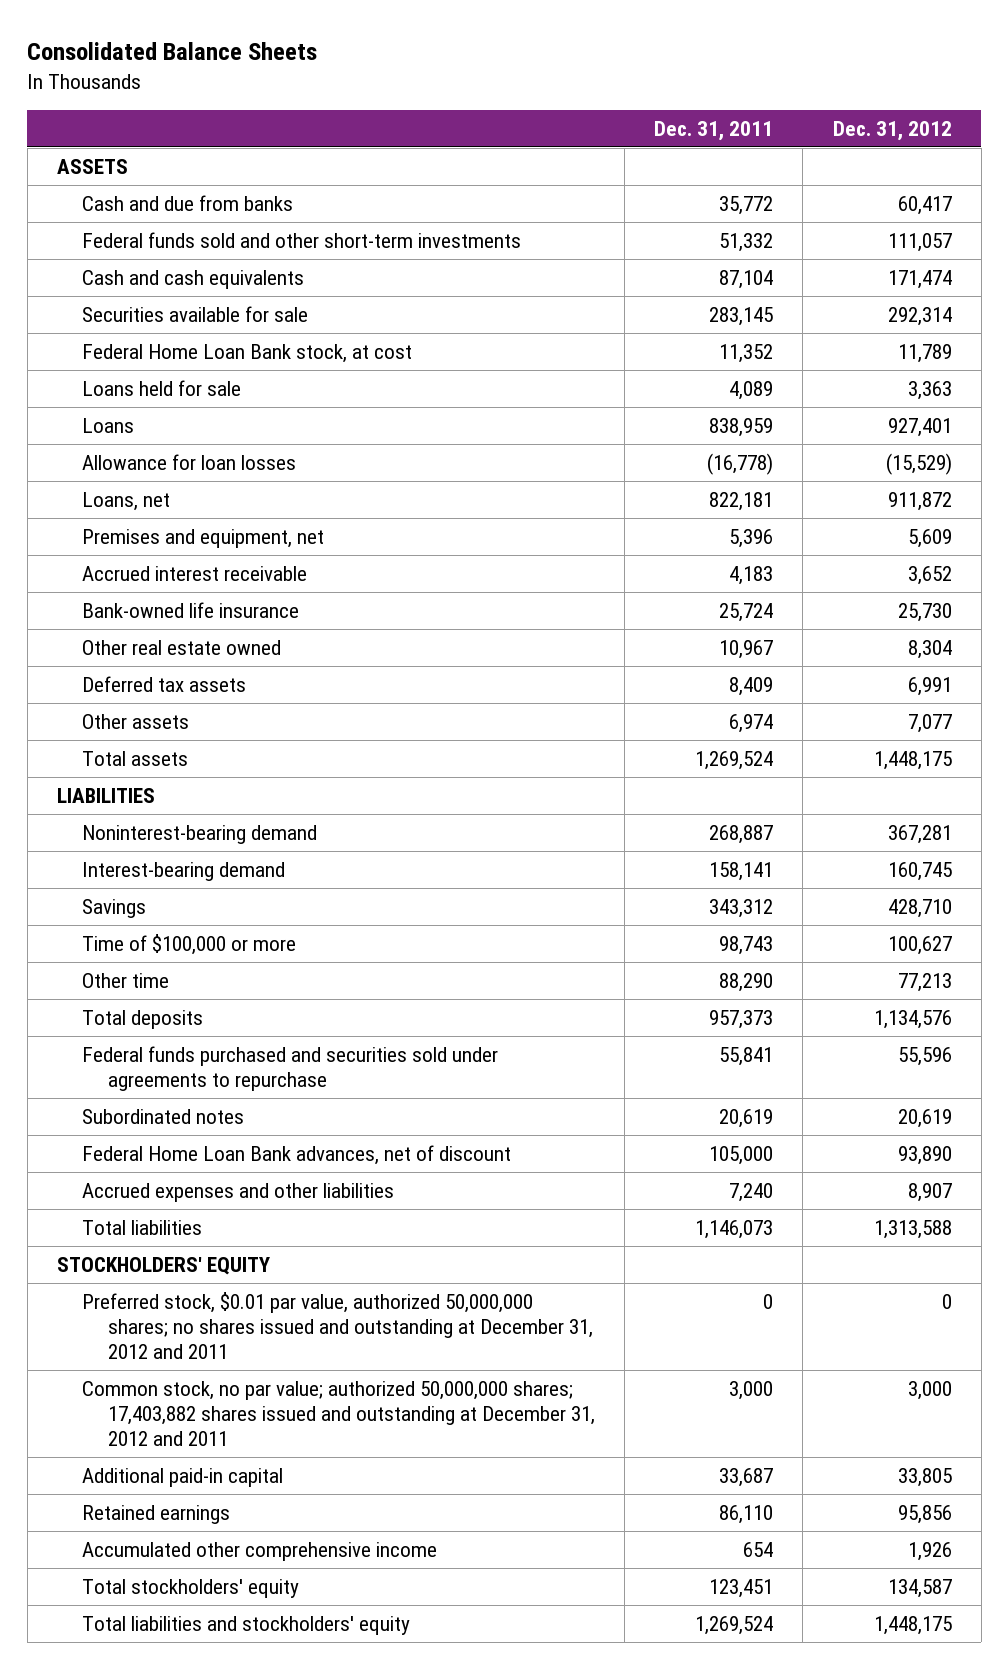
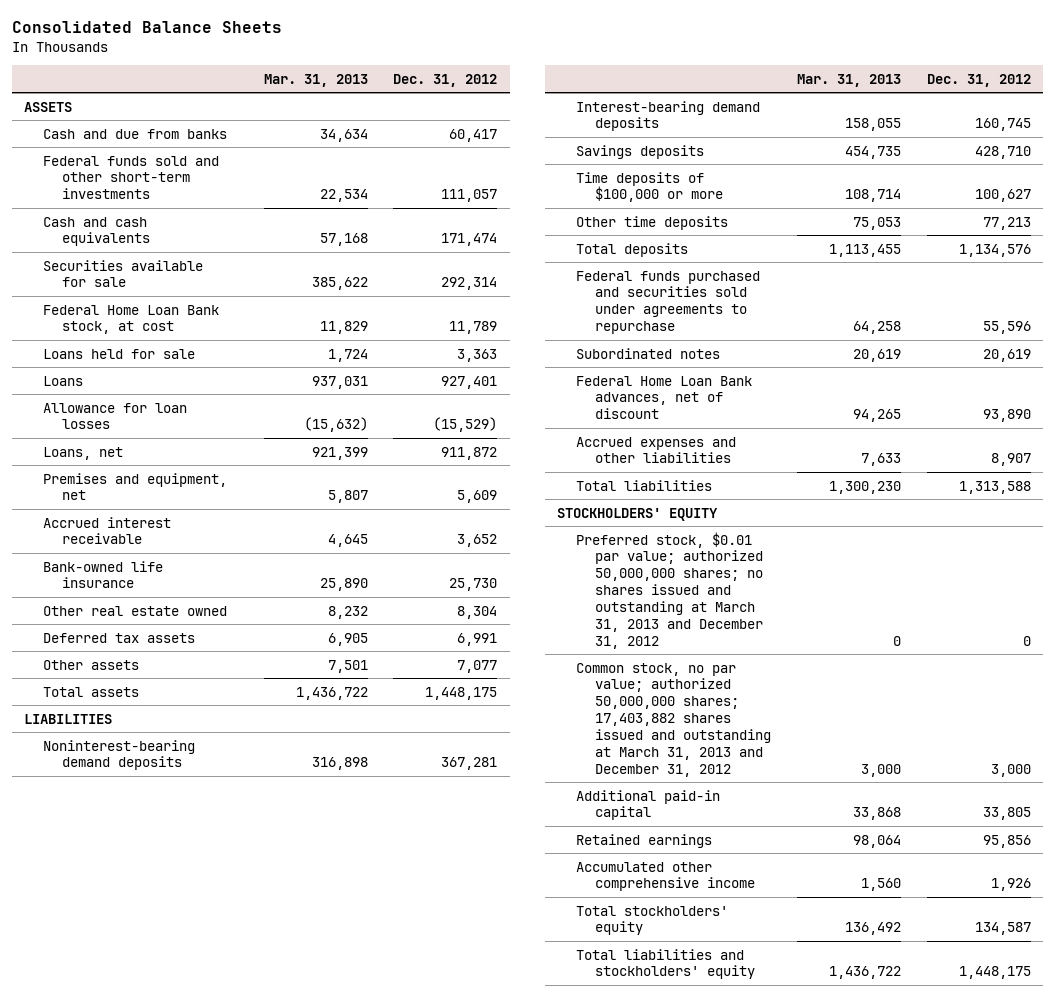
[654,120,774,141] Dec. 31, 2011 -> none
none -> [263,74,368,88] Mar. 31, 2013
[82,825,318,845] Noninterest-bearing demand -> [43,739,196,771] Noninterest-bearing demand deposits
[82,862,286,882] Interest-bearing demand -> [576,100,761,132] Interest-bearing demand deposits
[82,899,147,919] Savings -> [576,144,705,159] Savings deposits
[82,934,297,956] Time of $100,000 or more -> [576,171,724,203] Time deposits of $100,000 or more
[82,973,170,989] Other time -> [576,215,729,230] Other time deposits
[82,1292,593,1360] Preferred stock, $0.01 par value, authorized 50,000,000 shares; no shares issued and outstanding at December 31, 2012 and 2011 -> [576,531,764,649] Preferred stock, $0.01 par value; authorized 50,000,000 shares; no shares issued and outstanding at March 31, 2013 and December 31, 2012
[82,1381,595,1447] Common stock, no par value; authorized 50,000,000 shares; 17,403,882 shares issued and outstanding at December 31, 2012 and 2011 -> [576,662,772,777] Common stock, no par value; authorized 50,000,000 shares; 17,403,882 shares issued and outstanding at March 31, 2013 and December 31, 2012

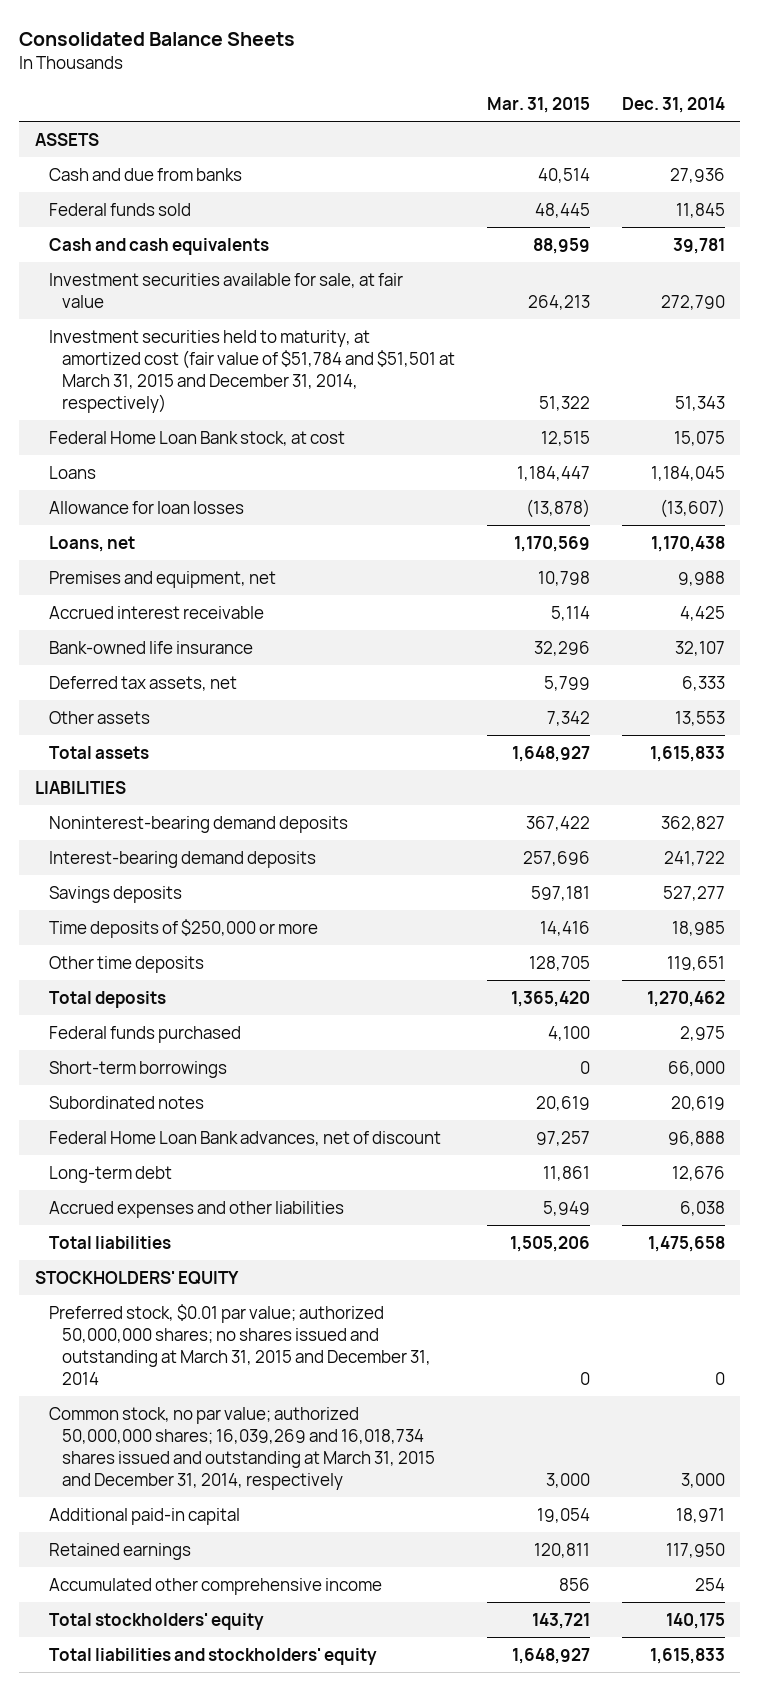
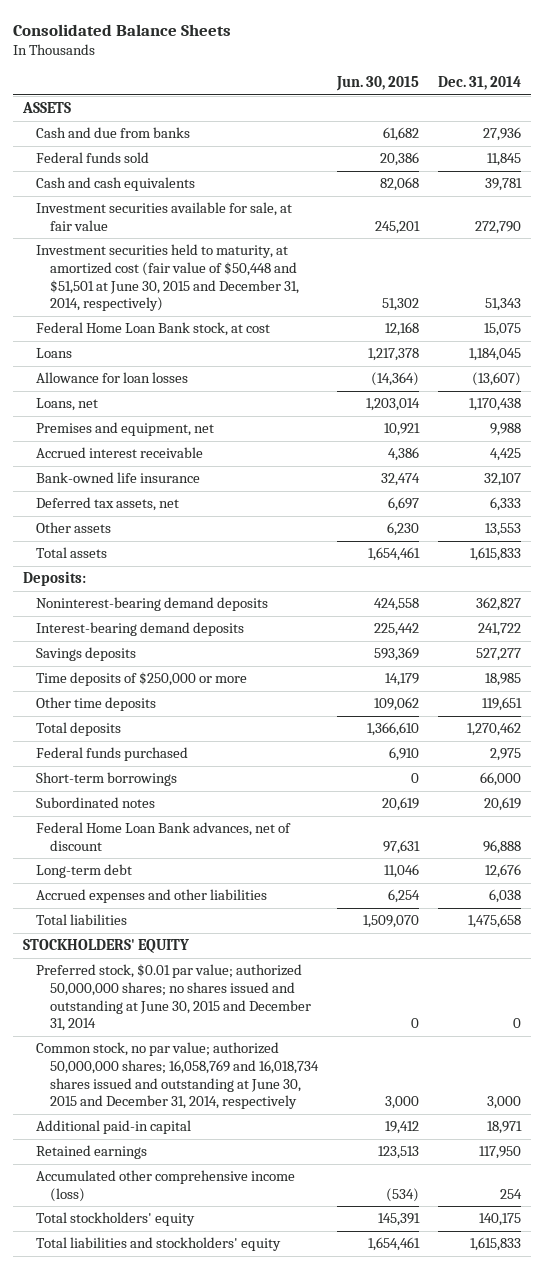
[486,96,590,113] Mar. 31, 2015 -> none
none -> [335,76,419,92] Jun. 30, 2015
[48,329,456,413] Investment securities held to maturity, at amortized cost (fair value of $51,784 and $51,501 at March 31, 2015 and December 31, 2014, respectively) -> [36,244,299,312] Investment securities held to maturity, at amortized cost (fair value of $50,448 and $51,501 at June 30, 2015 and December 31, 2014, respectively)
[34,780,126,794] LIABILITIES -> none
none -> [22,571,86,587] Deposits:
[48,1303,432,1385] Preferred stock, $0.01 par value; authorized 50,000,000 shares; no shares issued and outstanding at March 31, 2015 and December 31, 2014 -> [36,964,311,1032] Preferred stock, $0.01 par value; authorized 50,000,000 shares; no shares issued and outstanding at June 30, 2015 and December 31, 2014
[48,1406,436,1490] Common stock, no par value; authorized 50,000,000 shares; 16,039,269 and 16,018,734 shares issued and outstanding at March 31, 2015 and December 31, 2014, respectively -> [36,1042,319,1110] Common stock, no par value; authorized 50,000,000 shares; 16,058,769 and 16,018,734 shares issued and outstanding at June 30, 2015 and December 31, 2014, respectively
[48,1577,382,1595] Accumulated other comprehensive income -> [36,1170,296,1203] Accumulated other comprehensive income (loss)

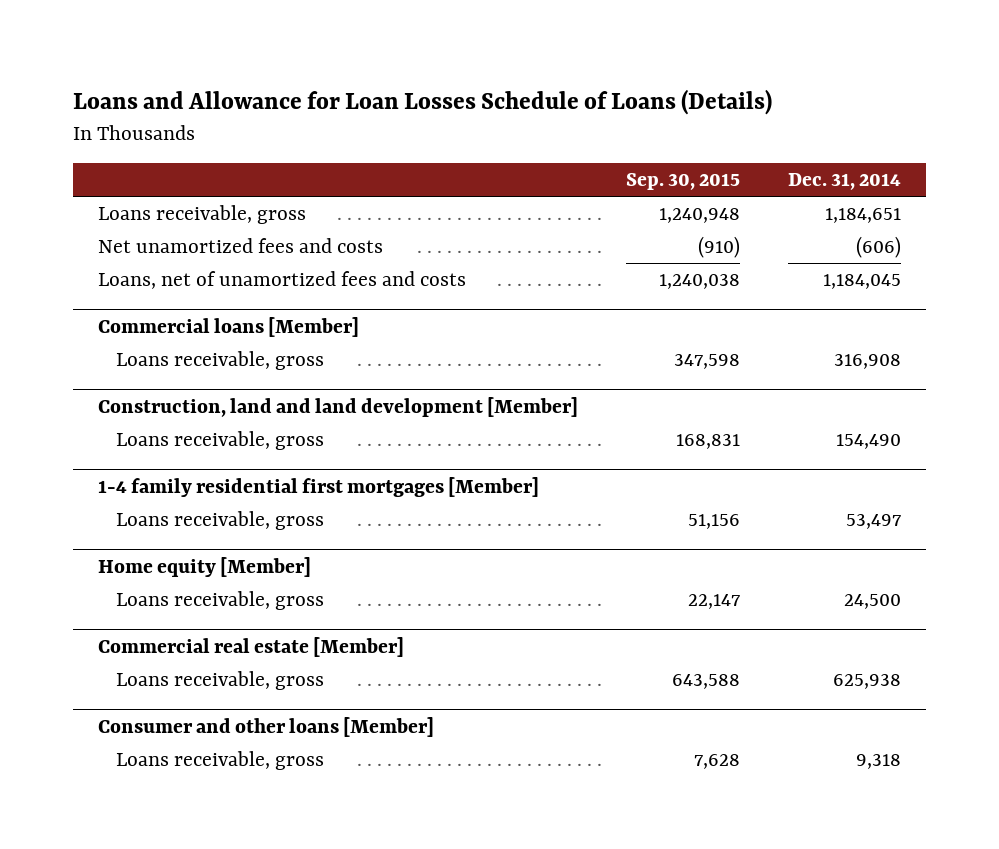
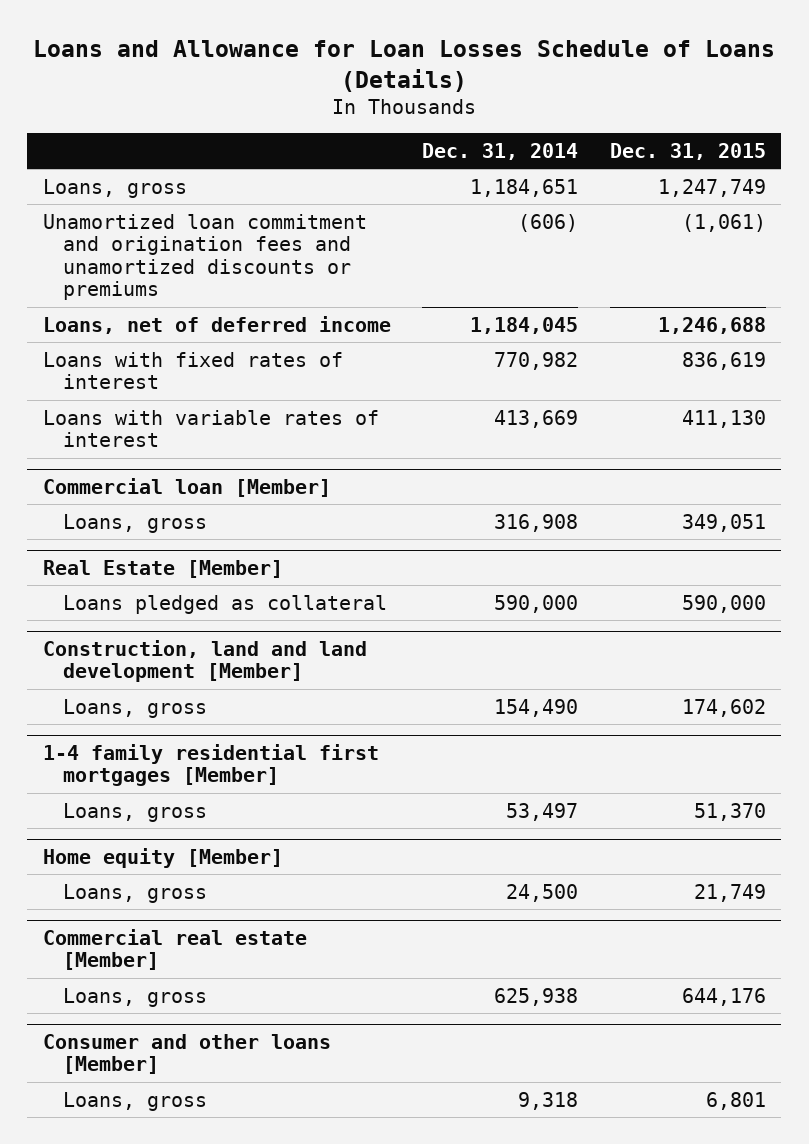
[625,173,740,191] Sep. 30, 2015 -> none
none -> [609,142,766,160] Dec. 31, 2015
[97,205,306,225] Loans receivable, gross -> [42,178,187,198] Loans, gross
[97,238,383,254] Net unamortized fees and costs -> [42,213,367,301] Unamortized loan commitment and origination fees and unamortized discounts or premiums
[97,271,466,290] Loans, net of unamortized fees and costs -> [42,315,391,334] Loans, net of deferred income
none -> [42,351,343,390] Loans with fixed rates of interest
none -> [42,409,379,448] Loans with variable rates of interest
[97,316,359,337] Commercial loans [Member] -> [42,477,331,497] Commercial loan [Member]
[115,351,324,371] Loans receivable, gross -> [63,513,208,533] Loans, gross
none -> [42,559,283,578] Real Estate [Member]
none -> [63,594,388,614] Loans pledged as collateral
[115,431,324,451] Loans receivable, gross -> [63,698,208,718] Loans, gross
[115,511,324,531] Loans receivable, gross -> [63,802,208,822] Loans, gross
[115,591,324,611] Loans receivable, gross -> [63,883,208,903] Loans, gross
[115,671,324,691] Loans receivable, gross -> [63,987,208,1007] Loans, gross
[115,751,324,771] Loans receivable, gross -> [63,1091,208,1111] Loans, gross

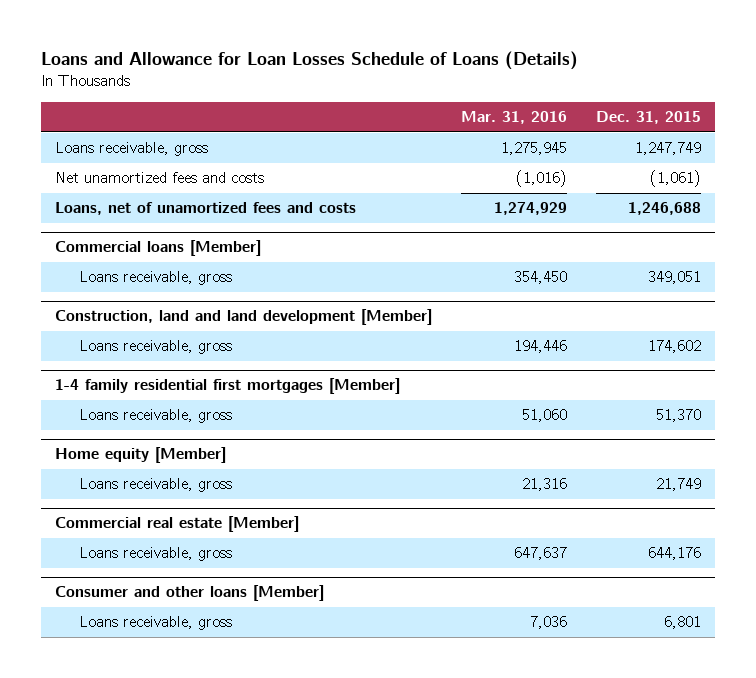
[422,142,579,160] Dec. 31, 2014 -> none
none -> [460,111,567,125] Mar. 31, 2016
[42,351,343,390] Loans with fixed rates of interest -> none
[42,409,379,448] Loans with variable rates of interest -> none
[42,559,283,578] Real Estate [Member] -> none
[63,594,388,614] Loans pledged as collateral -> none
[42,178,187,198] Loans, gross -> [55,142,209,157] Loans receivable, gross
[42,213,367,301] Unamortized loan commitment and origination fees and unamortized discounts or premiums -> [55,172,265,184] Net unamortized fees and costs
[42,315,391,334] Loans, net of deferred income -> [55,202,357,216] Loans, net of unamortized fees and costs
[42,477,331,497] Commercial loan [Member] -> [55,240,262,257] Commercial loans [Member]
[63,513,208,533] Loans, gross -> [78,271,232,286] Loans receivable, gross
[63,698,208,718] Loans, gross -> [78,340,232,355] Loans receivable, gross
[63,802,208,822] Loans, gross -> [78,409,232,424] Loans receivable, gross
[63,883,208,903] Loans, gross -> [78,478,232,493] Loans receivable, gross
[63,987,208,1007] Loans, gross -> [78,547,232,562] Loans receivable, gross
[63,1091,208,1111] Loans, gross -> [78,616,232,631] Loans receivable, gross

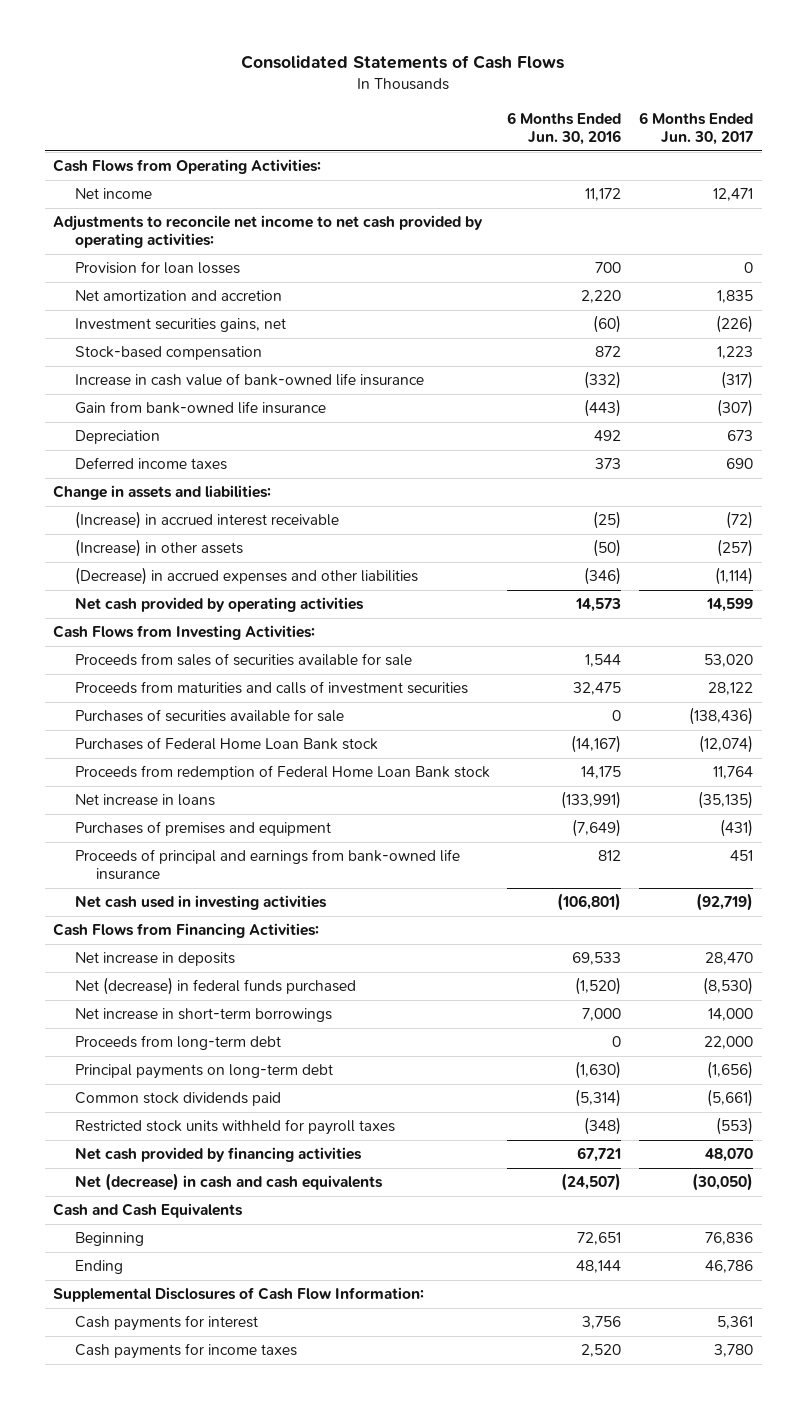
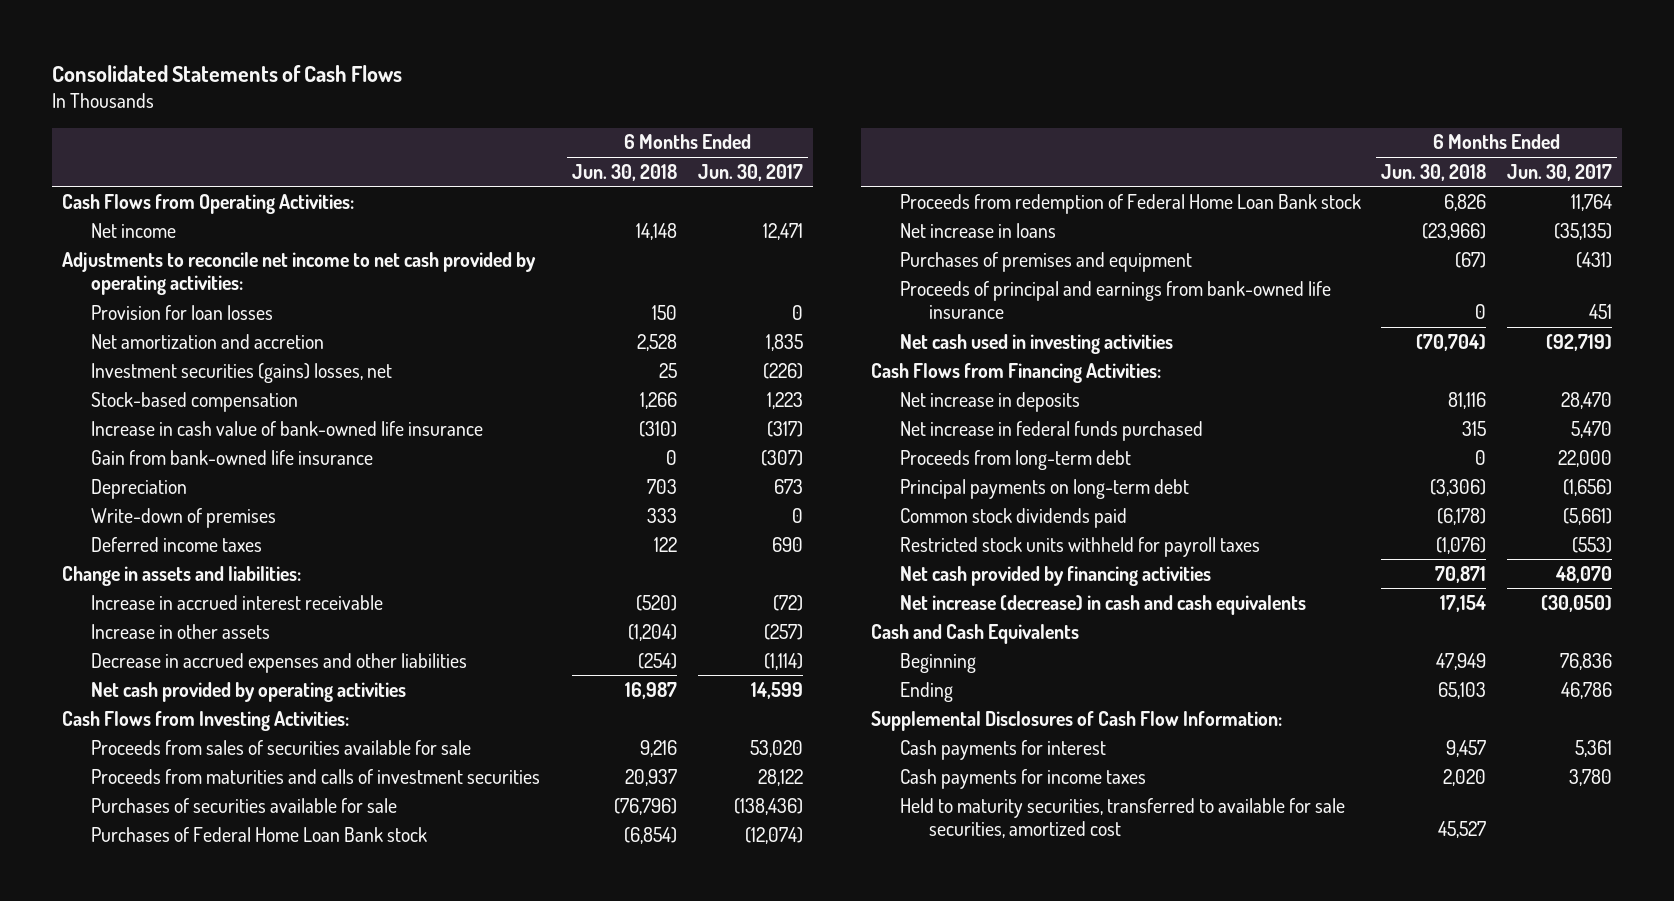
[507,111,622,145] 6 Months Ended Jun. 30, 2016 -> none
none -> [572,163,678,181] Jun. 30, 2018
[74,318,286,333] Investment securities gains, net -> [91,362,393,383] Investment securities (gains) losses, net
none -> [91,507,277,528] Write-down of premises
[74,511,339,530] (Increase) in accrued interest receivable -> [91,594,384,610] Increase in accrued interest receivable
[74,539,243,558] (Increase) in other assets -> [91,623,271,639] Increase in other assets
[74,567,418,586] (Decrease) in accrued expenses and other liabilities -> [91,652,468,673] Decrease in accrued expenses and other liabilities
[74,1008,332,1023] Net increase in short-term borrowings -> none
[74,977,356,996] Net (decrease) in federal funds purchased -> [900,420,1204,441] Net increase in federal funds purchased
[702,977,753,996] (8,530) -> [1570,420,1612,438] 5,470
[74,1173,383,1192] Net (decrease) in cash and cash equivalents -> [900,594,1307,615] Net increase (decrease) in cash and cash equivalents
none -> [900,797,1346,839] Held to maturity securities, transferred to available for sale securities, amortized cost

